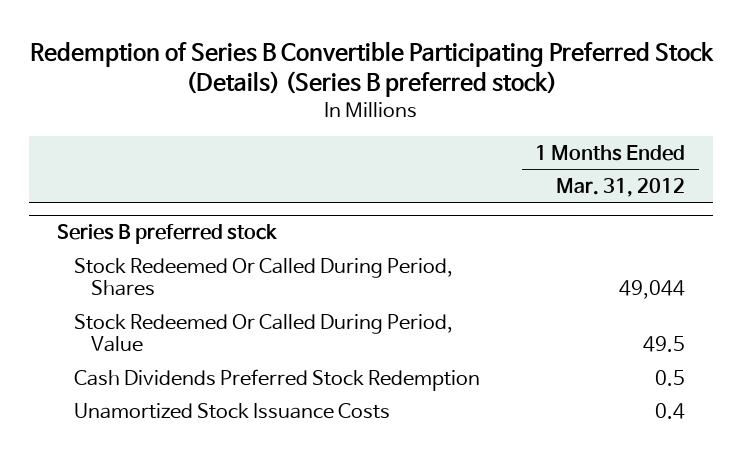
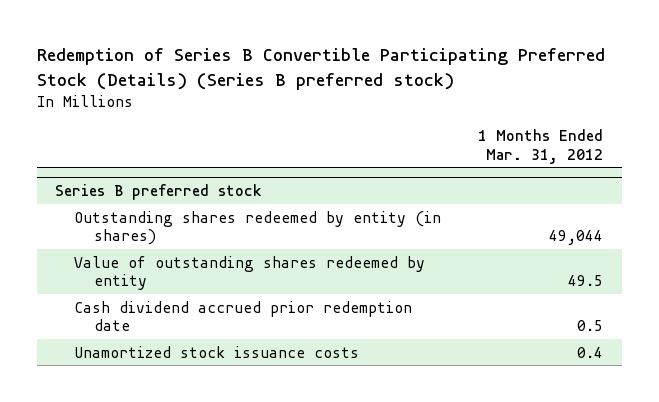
[74,257,454,297] Stock Redeemed Or Called During Period, Shares -> [74,210,442,246] Outstanding shares redeemed by entity (in shares)
[74,313,454,353] Stock Redeemed Or Called During Period, Value -> [74,255,426,291] Value of outstanding shares redeemed by entity
[74,368,481,391] Cash Dividends Preferred Stock Redemption -> [74,300,413,332] Cash dividend accrued prior redemption date
[74,402,391,419] Unamortized Stock Issuance Costs -> [74,345,360,358] Unamortized stock issuance costs

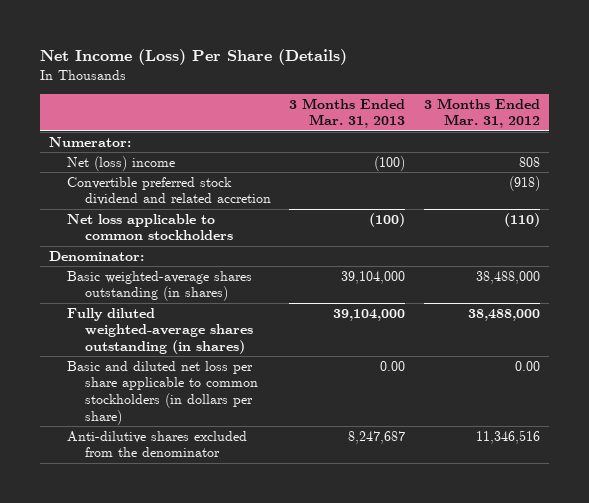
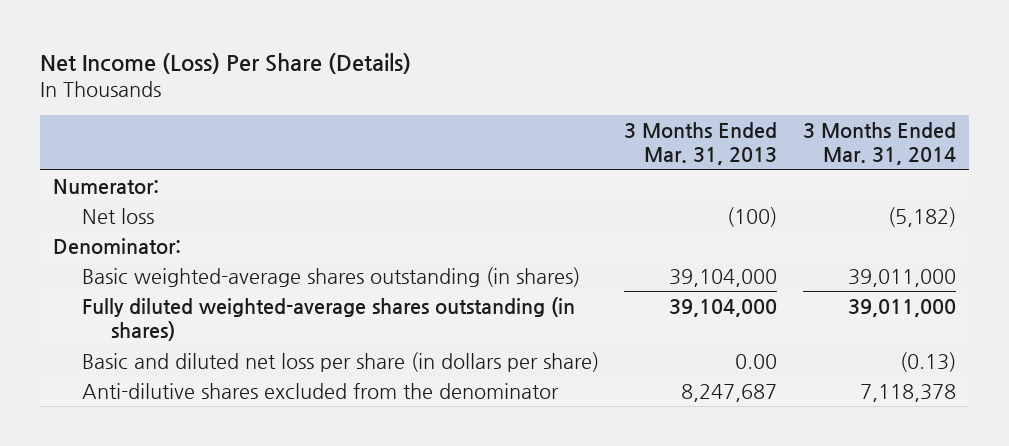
[423,97,540,129] 3 Months Ended Mar. 31, 2012 -> none
none -> [803,122,957,166] 3 Months Ended Mar. 31, 2014
[67,176,272,206] Convertible preferred stock dividend and related accretion -> none
[67,213,234,241] Net loss applicable to common stockholders -> none
[67,155,176,171] Net (loss) income -> [81,207,154,224] Net loss
[67,360,259,425] Basic and diluted net loss per share applicable to common stockholders (in dollars per share) -> [81,351,599,372] Basic and diluted net loss per share (in dollars per share)

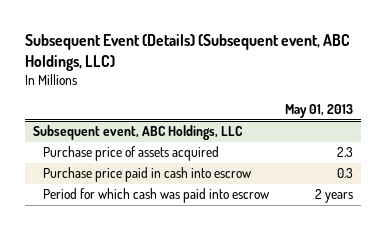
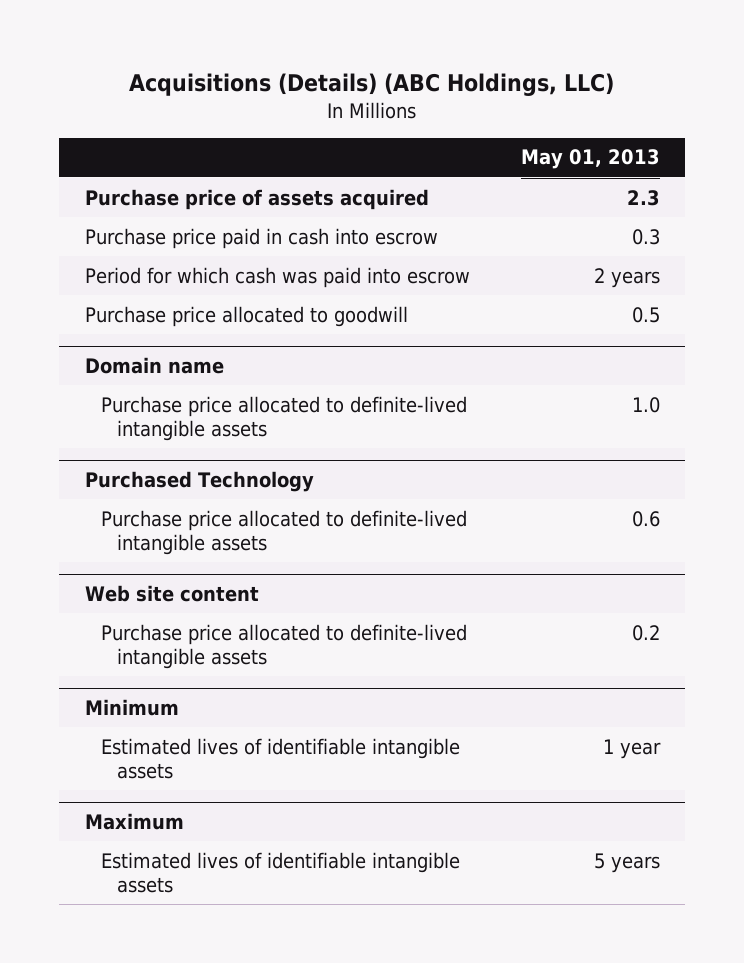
[24,33,350,72] Subsequent Event (Details) (Subsequent event, ABC Holdings, LLC) -> [129,72,615,96] Acquisitions (Details) (ABC Holdings, LLC)
[32,125,243,141] Subsequent event, ABC Holdings, LLC -> none
none -> [84,305,408,327] Purchase price allocated to goodwill
none -> [84,357,224,375] Domain name
none -> [101,395,468,442] Purchase price allocated to definite-lived intangible assets
none -> [84,471,314,493] Purchased Technology
none -> [101,509,468,556] Purchase price allocated to definite-lived intangible assets
none -> [84,585,259,603] Web site content
none -> [101,623,468,670] Purchase price allocated to definite-lived intangible assets
none -> [84,699,179,717] Minimum
none -> [101,737,461,780] Estimated lives of identifiable intangible assets
none -> [84,813,184,831] Maximum
none -> [101,851,461,894] Estimated lives of identifiable intangible assets

